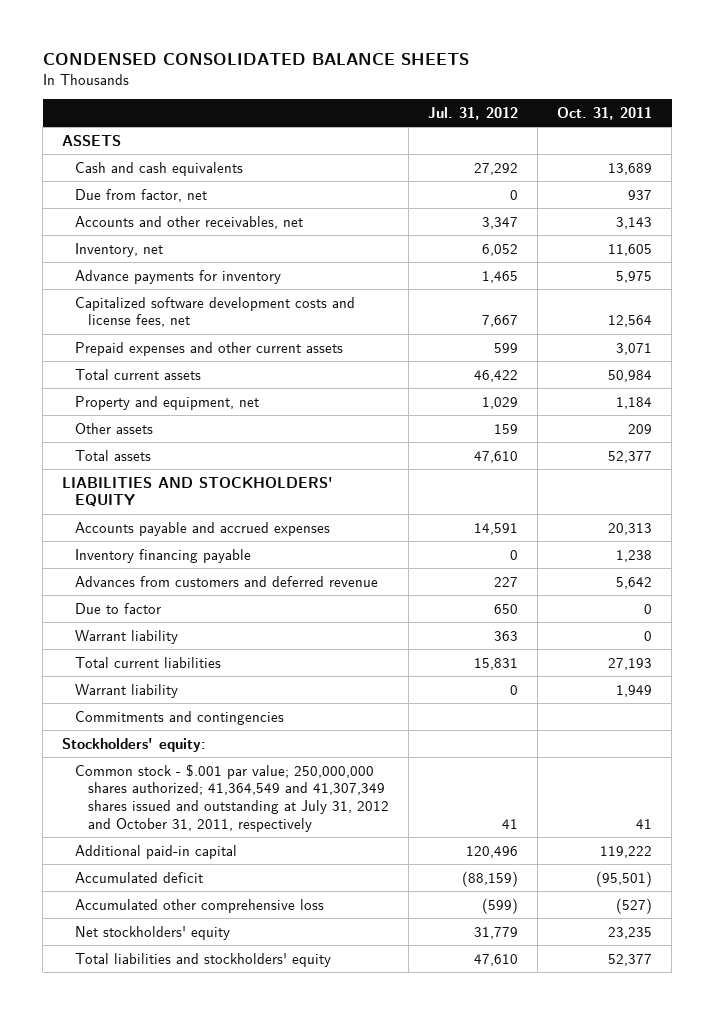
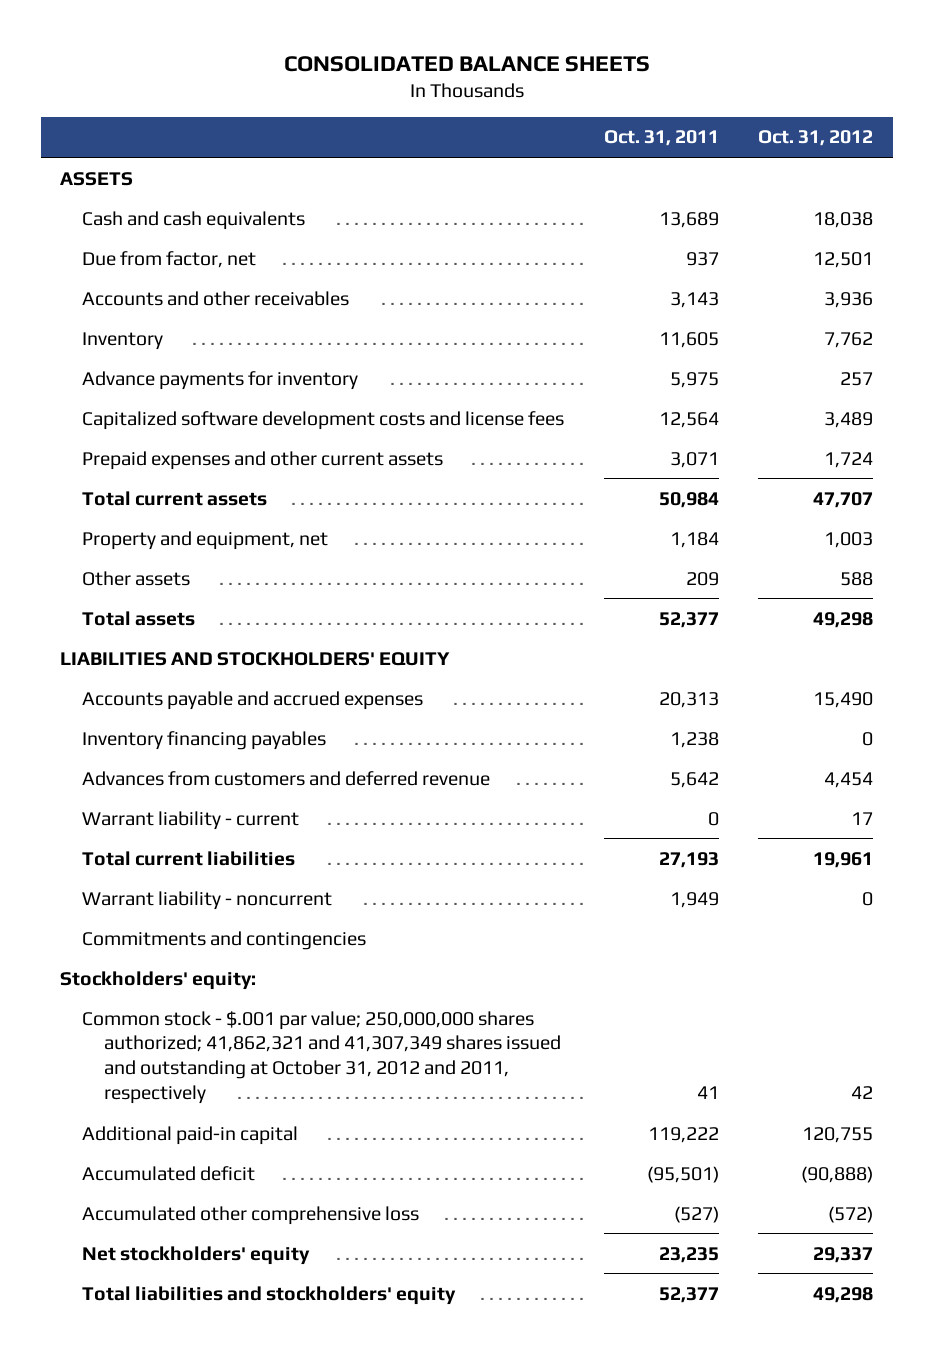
[42,53,469,66] CONDENSED CONSOLIDATED BALANCE SHEETS -> [283,56,650,73] CONSOLIDATED BALANCE SHEETS
[427,106,518,120] Jul. 31, 2012 -> none
none -> [758,130,874,147] Oct. 31, 2012
[74,215,303,229] Accounts and other receivables, net -> [82,290,350,306] Accounts and other receivables
[74,242,163,257] Inventory, net -> [82,331,164,350] Inventory
[74,296,355,328] Capitalized software development costs and license fees, net -> [82,410,565,430] Capitalized software development costs and license fees
[74,548,251,563] Inventory financing payable -> [82,730,327,750] Inventory financing payables
[74,602,161,614] Due to factor -> none
[74,629,178,644] Warrant liability -> [82,810,300,830] Warrant liability - current
[74,683,178,698] Warrant liability -> [82,890,333,910] Warrant liability - noncurrent
[74,763,389,832] Common stock - $.001 par value; 250,000,000 shares authorized; 41,364,549 and 41,307,349 shares issued and outstanding at July 31, 2012 and October 31, 2011, respectively -> [82,1010,562,1105] Common stock - $.001 par value; 250,000,000 shares authorized; 41,862,321 and 41,307,349 shares issued and outstanding at October 31, 2012 and 2011, respectively

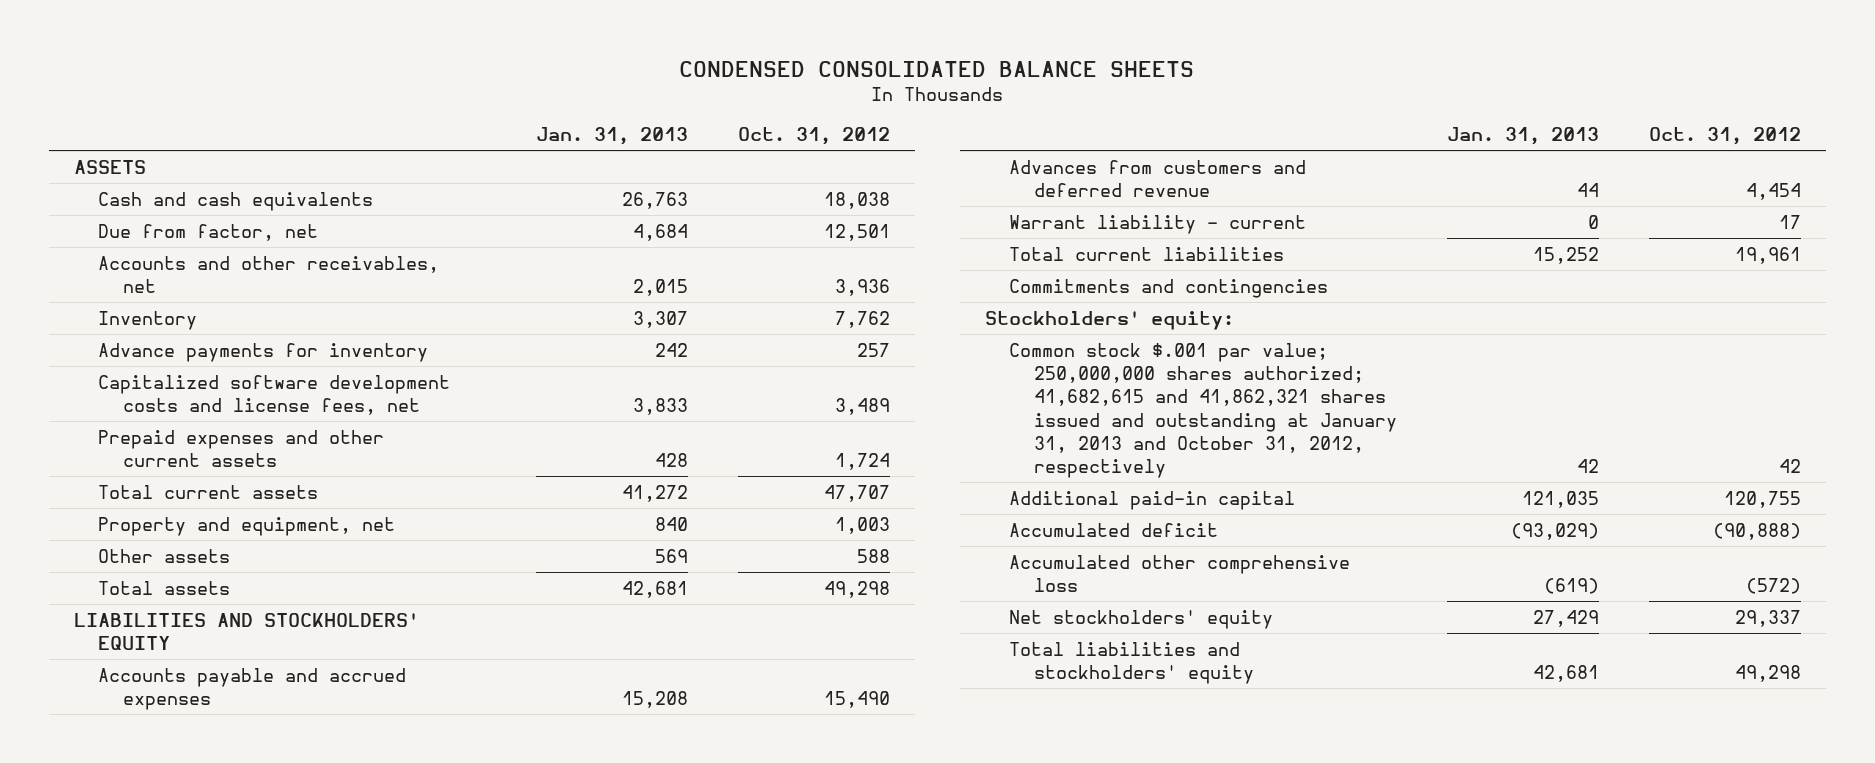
[283,56,650,73] CONSOLIDATED BALANCE SHEETS -> [679,60,1195,77] CONDENSED CONSOLIDATED BALANCE SHEETS
[603,130,719,147] Oct. 31, 2011 -> none
none -> [536,127,689,146] Jan. 31, 2013
[82,290,350,306] Accounts and other receivables -> [98,255,440,293] Accounts and other receivables, net
[82,410,565,430] Capitalized software development costs and license fees -> [98,374,451,415] Capitalized software development costs and license fees, net
[82,730,327,750] Inventory financing payables -> none
[82,890,333,910] Warrant liability - noncurrent -> none
[82,1010,562,1105] Common stock - $.001 par value; 250,000,000 shares authorized; 41,862,321 and 41,307,349 shares issued and outstanding at October 31, 2012 and 2011, respectively -> [1009,342,1398,479] Common stock $.001 par value; 250,000,000 shares authorized; 41,682,615 and 41,862,321 shares issued and outstanding at January 31, 2013 and October 31, 2012, respectively

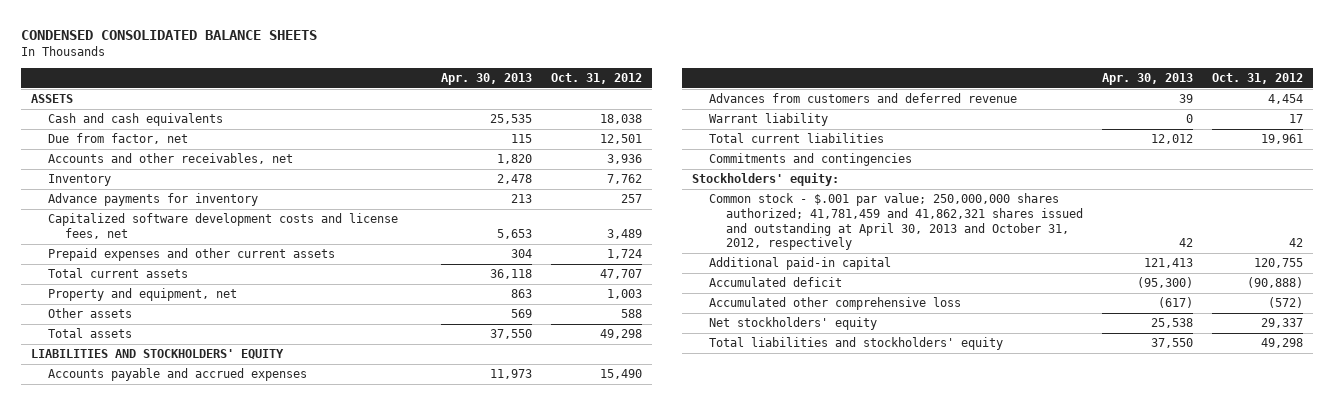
[536,127,689,146] Jan. 31, 2013 -> none
none -> [441,73,533,86] Apr. 30, 2013
[1009,214,1307,234] Warrant liability - current -> [708,113,828,127] Warrant liability
[1009,342,1398,479] Common stock $.001 par value; 250,000,000 shares authorized; 41,682,615 and 41,862,321 shares issued and outstanding at January 31, 2013 and October 31, 2012, respectively -> [708,193,1083,251] Common stock - $.001 par value; 250,000,000 shares authorized; 41,781,459 and 41,862,321 shares issued and outstanding at April 30, 2013 and October 31, 2012, respectively

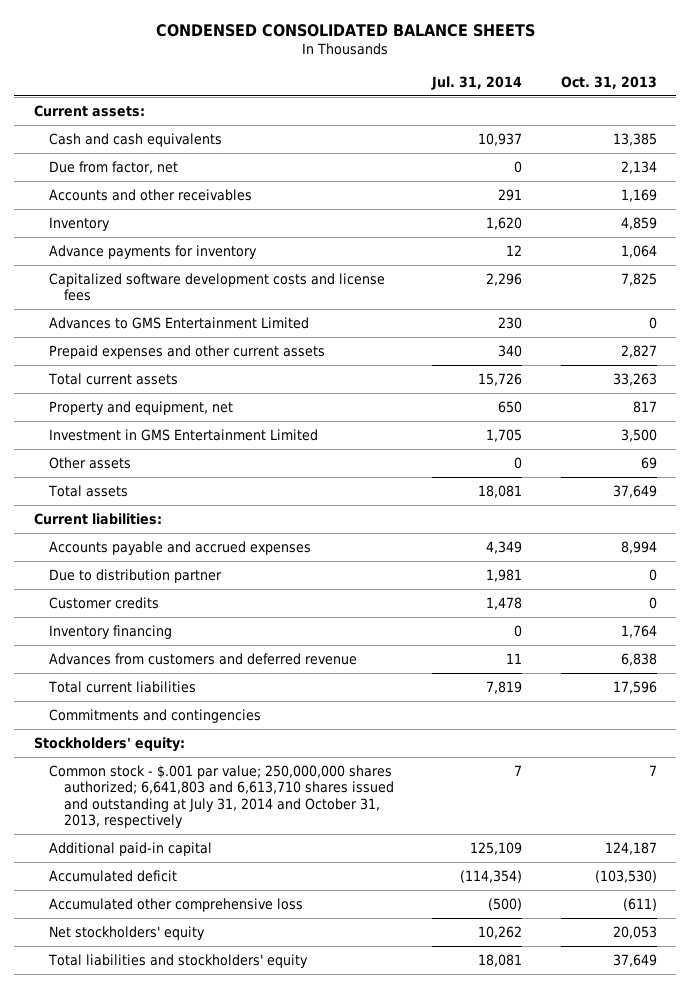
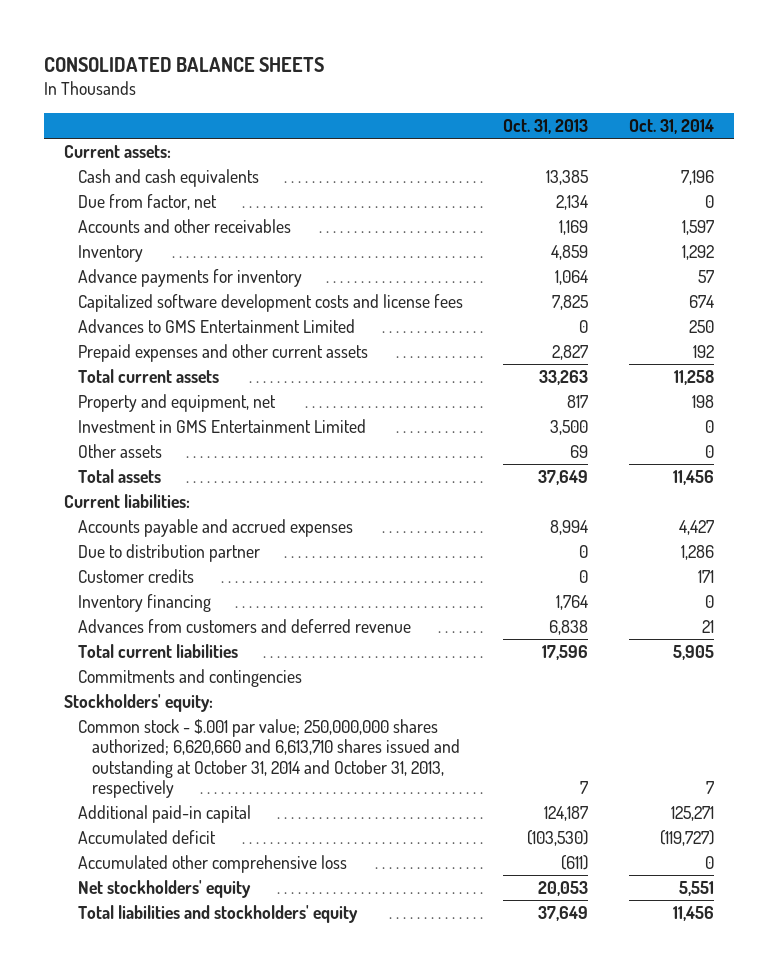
[156,23,536,37] CONDENSED CONSOLIDATED BALANCE SHEETS -> [44,56,325,72] CONSOLIDATED BALANCE SHEETS
[431,76,523,91] Jul. 31, 2014 -> none
none -> [628,118,714,134] Oct. 31, 2014
[48,764,394,829] Common stock - $.001 par value; 250,000,000 shares authorized; 6,641,803 and 6,613,710 shares issued and outstanding at July 31, 2014 and October 31, 2013, respectively -> [78,719,460,799] Common stock - $.001 par value; 250,000,000 shares authorized; 6,620,660 and 6,613,710 shares issued and outstanding at October 31, 2014 and October 31, 2013, respectively

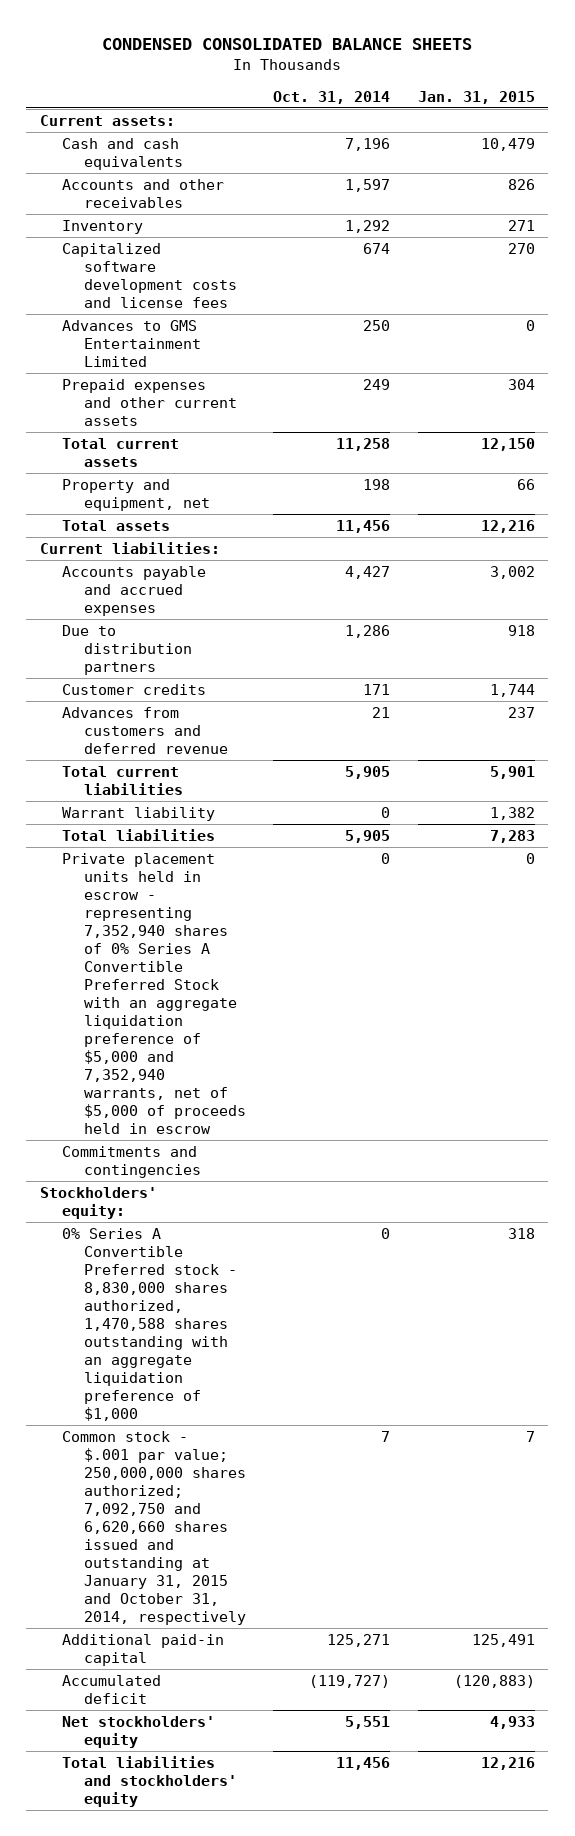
[44,56,325,72] CONSOLIDATED BALANCE SHEETS -> [102,37,473,50] CONDENSED CONSOLIDATED BALANCE SHEETS
[503,118,589,134] Oct. 31, 2013 -> none
none -> [417,90,535,104] Jan. 31, 2015
[78,194,218,211] Due from factor, net -> none
[78,269,303,288] Advance payments for inventory -> none
[692,345,714,359] 192 -> [363,378,391,390] 249
[78,419,367,434] Investment in GMS Entertainment Limited -> none
[78,444,163,459] Other assets -> none
[78,544,261,563] Due to distribution partner -> [62,624,192,675] Due to distribution partners
[78,594,212,613] Inventory financing -> none
none -> [62,806,216,821] Warrant liability
none -> [62,828,216,841] Total liabilities
none -> [62,852,246,1135] Private placement units held in escrow - representing 7,352,940 shares of 0% Series A Convertible Preferred Stock with an aggregate liquidation preference of $5,000 and 7,352,940 warrants, net of $5,000 of proceeds held in escrow
none -> [62,1227,237,1421] 0% Series A Convertible Preferred stock - 8,830,000 shares authorized, 1,470,588 shares outstanding with an aggregate liquidation preference of $1,000
[78,719,460,799] Common stock - $.001 par value; 250,000,000 shares authorized; 6,620,660 and 6,613,710 shares issued and outstanding at October 31, 2014 and October 31, 2013, respectively -> [62,1430,246,1625] Common stock - $.001 par value; 250,000,000 shares authorized; 7,092,750 and 6,620,660 shares issued and outstanding at January 31, 2015 and October 31, 2014, respectively
[78,855,348,874] Accumulated other comprehensive loss -> none

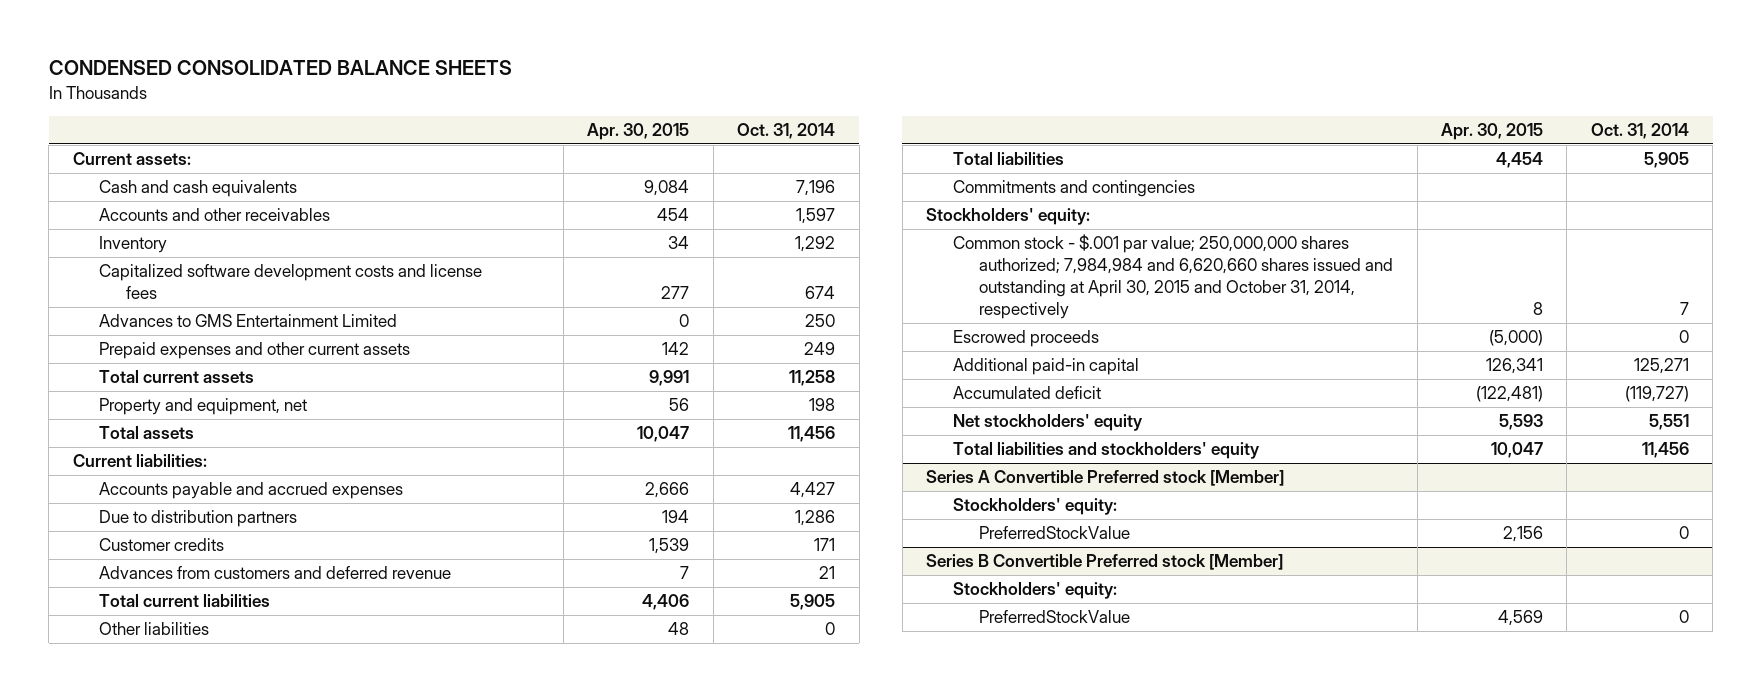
[417,90,535,104] Jan. 31, 2015 -> none
none -> [587,123,690,141] Apr. 30, 2015
[62,806,216,821] Warrant liability -> none
none -> [99,622,210,636] Other liabilities
[62,852,246,1135] Private placement units held in escrow - representing 7,352,940 shares of 0% Series A Convertible Preferred Stock with an aggregate liquidation preference of $5,000 and 7,352,940 warrants, net of $5,000 of proceeds held in escrow -> none
[62,1227,237,1421] 0% Series A Convertible Preferred stock - 8,830,000 shares authorized, 1,470,588 shares outstanding with an aggregate liquidation preference of $1,000 -> none
[62,1430,246,1625] Common stock - $.001 par value; 250,000,000 shares authorized; 7,092,750 and 6,620,660 shares issued and outstanding at January 31, 2015 and October 31, 2014, respectively -> [952,234,1394,319] Common stock - $.001 par value; 250,000,000 shares authorized; 7,984,984 and 6,620,660 shares issued and outstanding at April 30, 2015 and October 31, 2014, respectively
none -> [952,330,1099,348] Escrowed proceeds
none -> [926,470,1285,487] Series A Convertible Preferred stock [Member]
none -> [952,498,1117,516] Stockholders' equity:
none -> [979,526,1131,540] PreferredStockValue
none -> [926,554,1284,571] Series B Convertible Preferred stock [Member]
none -> [952,582,1117,600] Stockholders' equity:
none -> [979,610,1131,624] PreferredStockValue

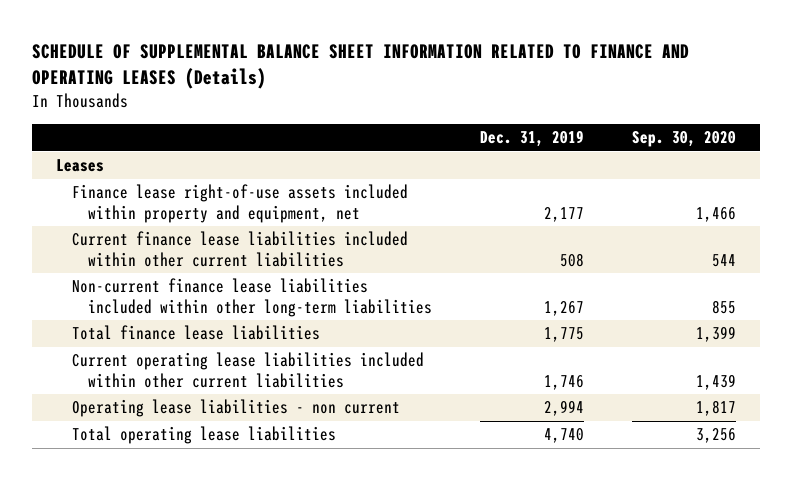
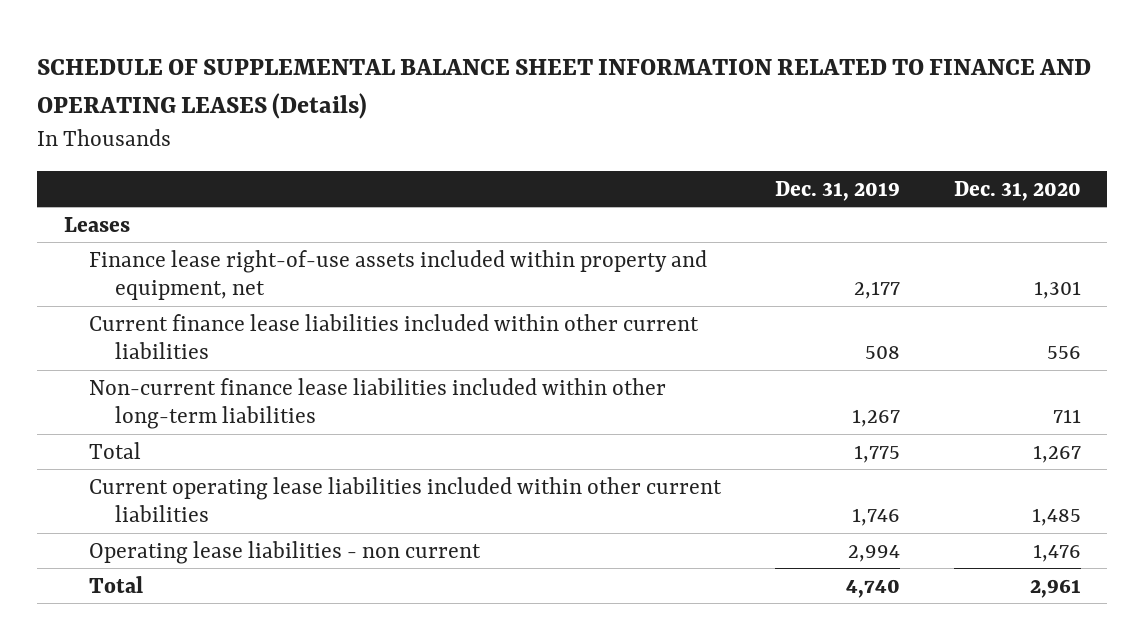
[632,131,737,148] Sep. 30, 2020 -> none
none -> [953,180,1081,201] Dec. 31, 2020
[72,325,321,341] Total finance lease liabilities -> [89,441,142,459] Total
[72,426,337,445] Total operating lease liabilities -> [89,575,144,593] Total

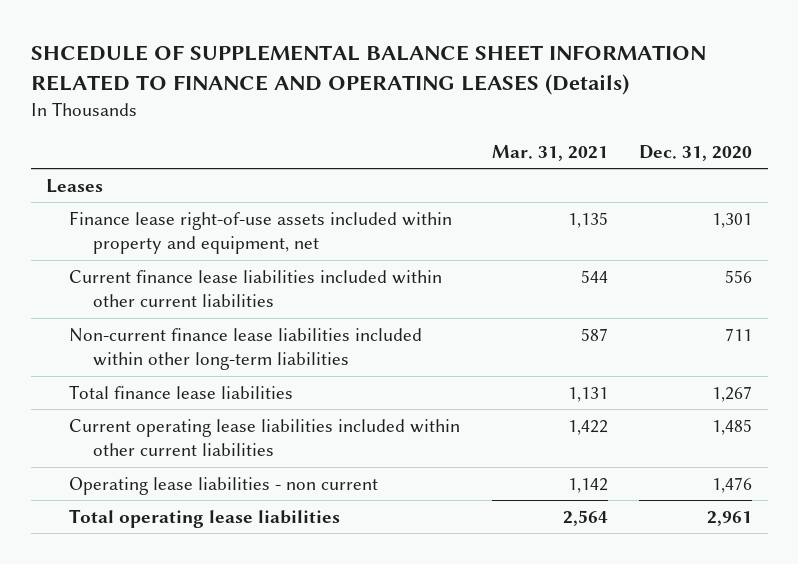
[37,59,1092,120] SCHEDULE OF SUPPLEMENTAL BALANCE SHEET INFORMATION RELATED TO FINANCE AND OPERATING LEASES (Details) -> [30,45,706,95] SHCEDULE OF SUPPLEMENTAL BALANCE SHEET INFORMATION RELATED TO FINANCE AND OPERATING LEASES (Details)
[774,180,900,201] Dec. 31, 2019 -> none
none -> [491,144,608,161] Mar. 31, 2021
[89,441,142,459] Total -> [69,384,294,399] Total finance lease liabilities
[89,575,144,593] Total -> [69,508,341,528] Total operating lease liabilities

